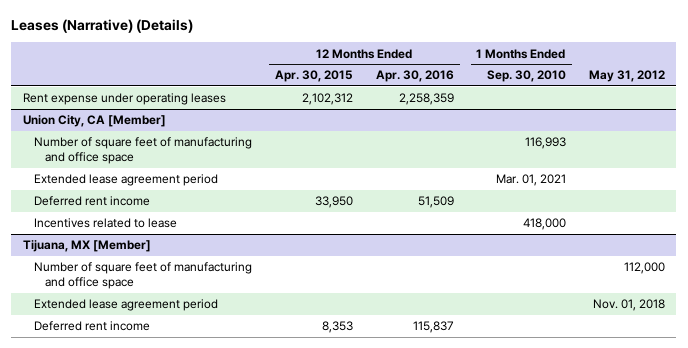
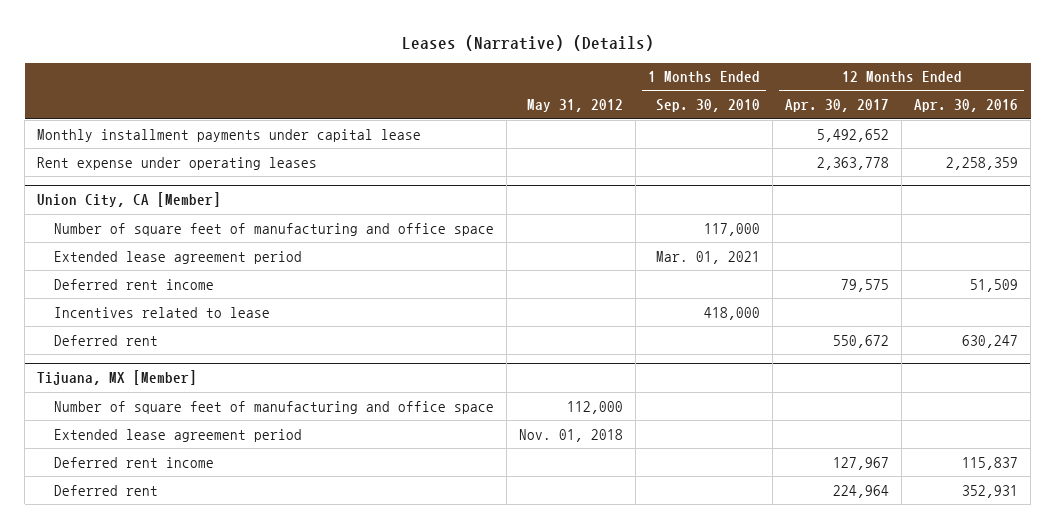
[274,70,353,83] Apr. 30, 2015 -> none
none -> [785,99,890,113] Apr. 30, 2017
none -> [37,128,422,142] Monthly installment payments under capital lease
[524,137,566,150] 116,993 -> [703,222,760,236] 117,000
none -> [53,334,158,346] Deferred rent
none -> [53,484,158,496] Deferred rent

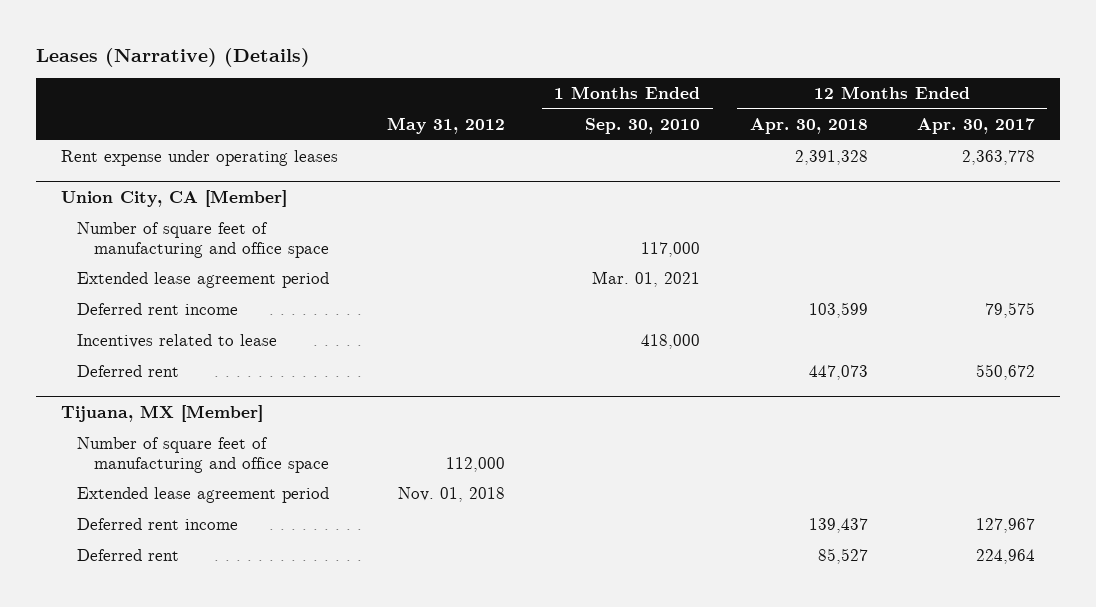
[914,99,1019,113] Apr. 30, 2016 -> none
none -> [749,117,868,134] Apr. 30, 2018
[37,128,422,142] Monthly installment payments under capital lease -> none

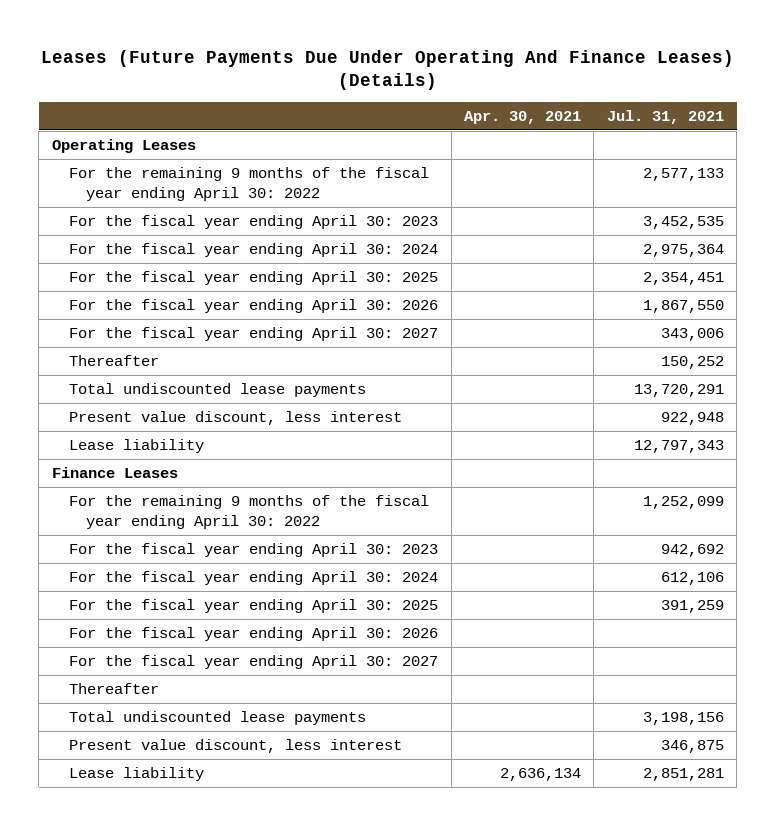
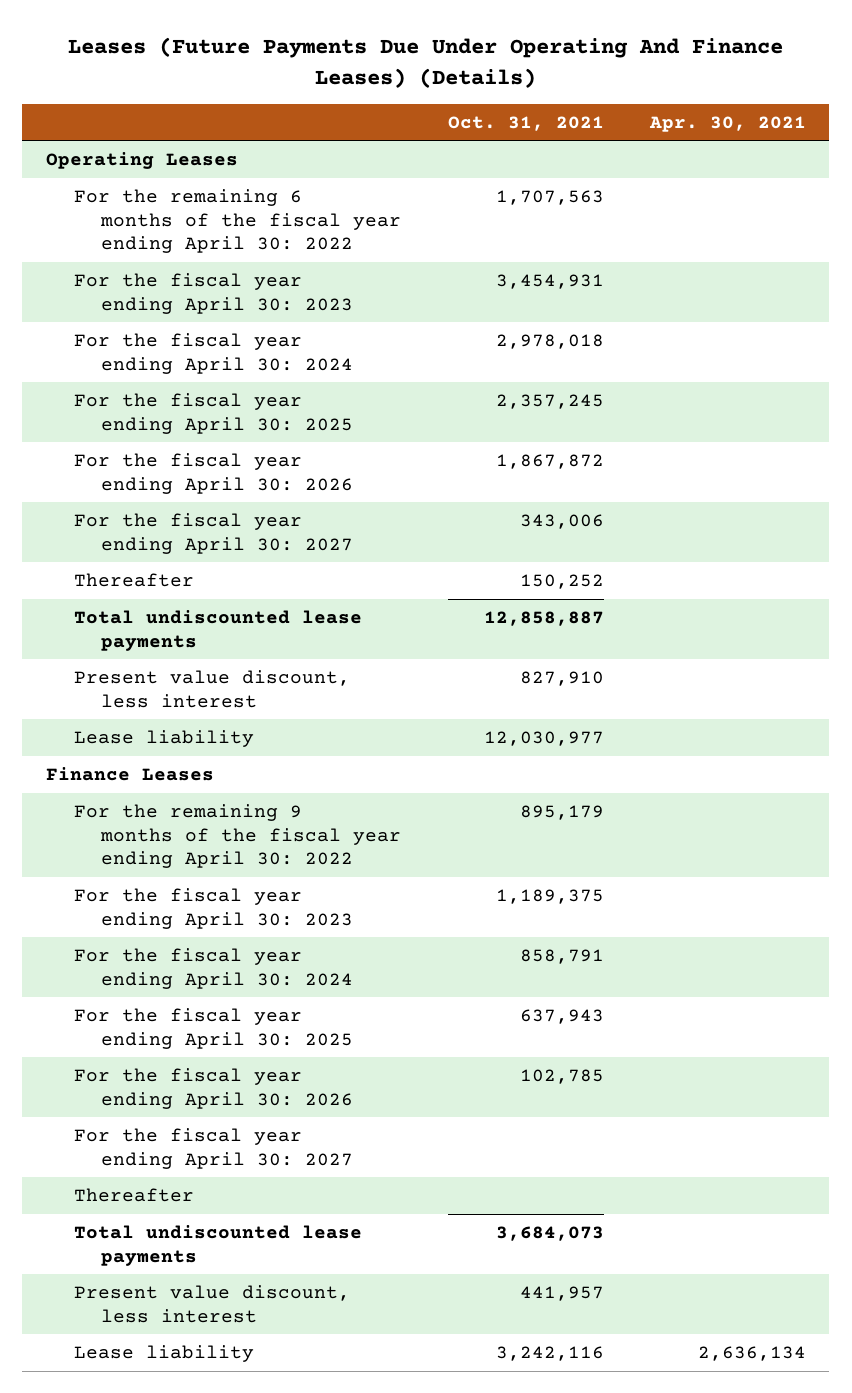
[606,109,724,124] Jul. 31, 2021 -> none
none -> [447,115,604,131] Oct. 31, 2021
[69,167,430,201] For the remaining 9 months of the fiscal year ending April 30: 2022 -> [73,189,402,254] For the remaining 6 months of the fiscal year ending April 30: 2022

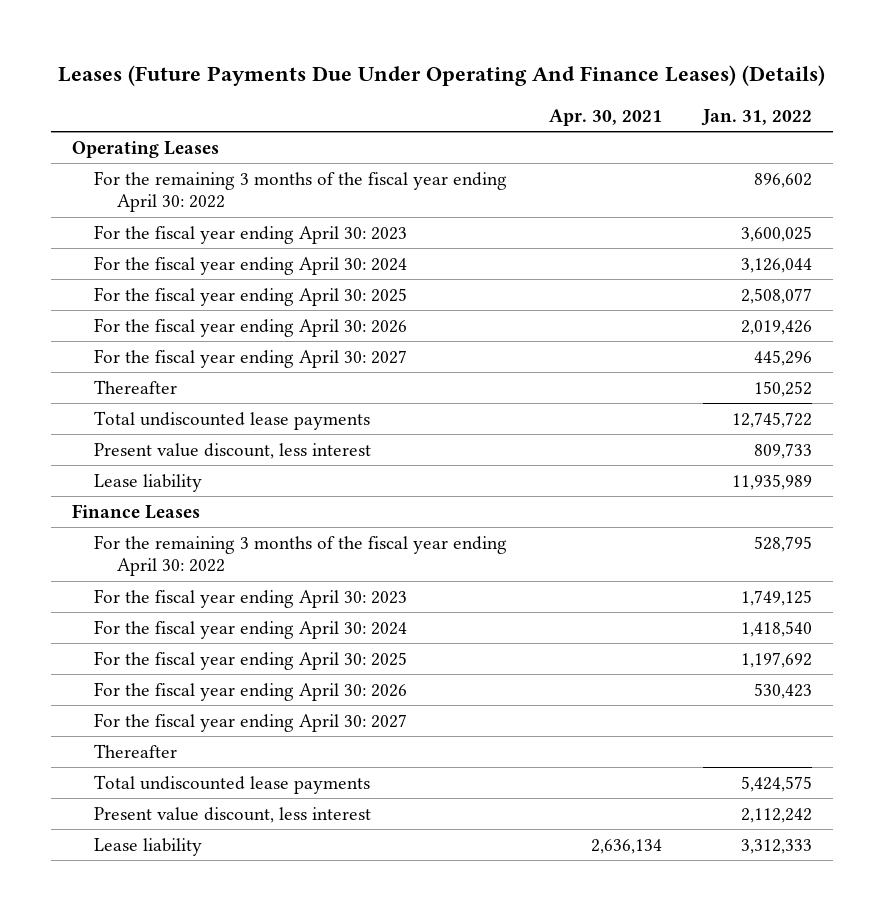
[447,115,604,131] Oct. 31, 2021 -> none
none -> [701,109,813,127] Jan. 31, 2022
[73,189,402,254] For the remaining 6 months of the fiscal year ending April 30: 2022 -> [94,170,508,213] For the remaining 3 months of the fiscal year ending April 30: 2022
[73,804,402,869] For the remaining 9 months of the fiscal year ending April 30: 2022 -> [94,534,508,577] For the remaining 3 months of the fiscal year ending April 30: 2022

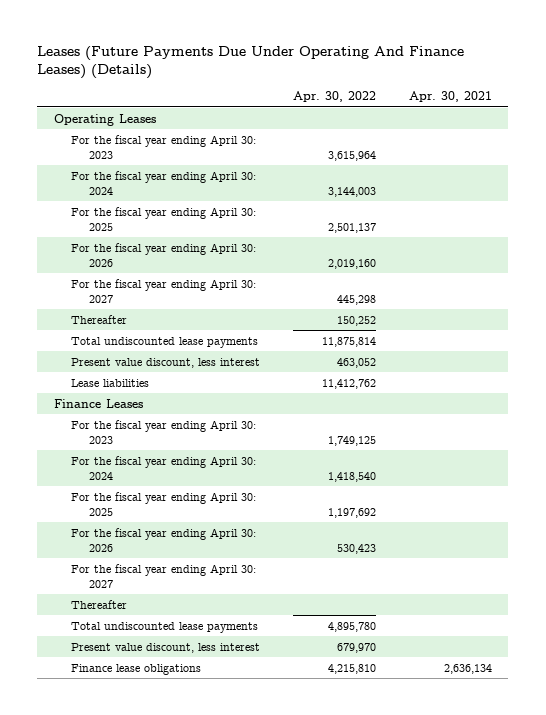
[701,109,813,127] Jan. 31, 2022 -> none
none -> [293,91,377,103] Apr. 30, 2022
[94,170,508,213] For the remaining 3 months of the fiscal year ending April 30: 2022 -> none
[94,473,203,492] Lease liability -> [71,378,150,387] Lease liabilities
[94,534,508,577] For the remaining 3 months of the fiscal year ending April 30: 2022 -> none
[94,837,203,856] Lease liability -> [71,663,202,675] Finance lease obligations

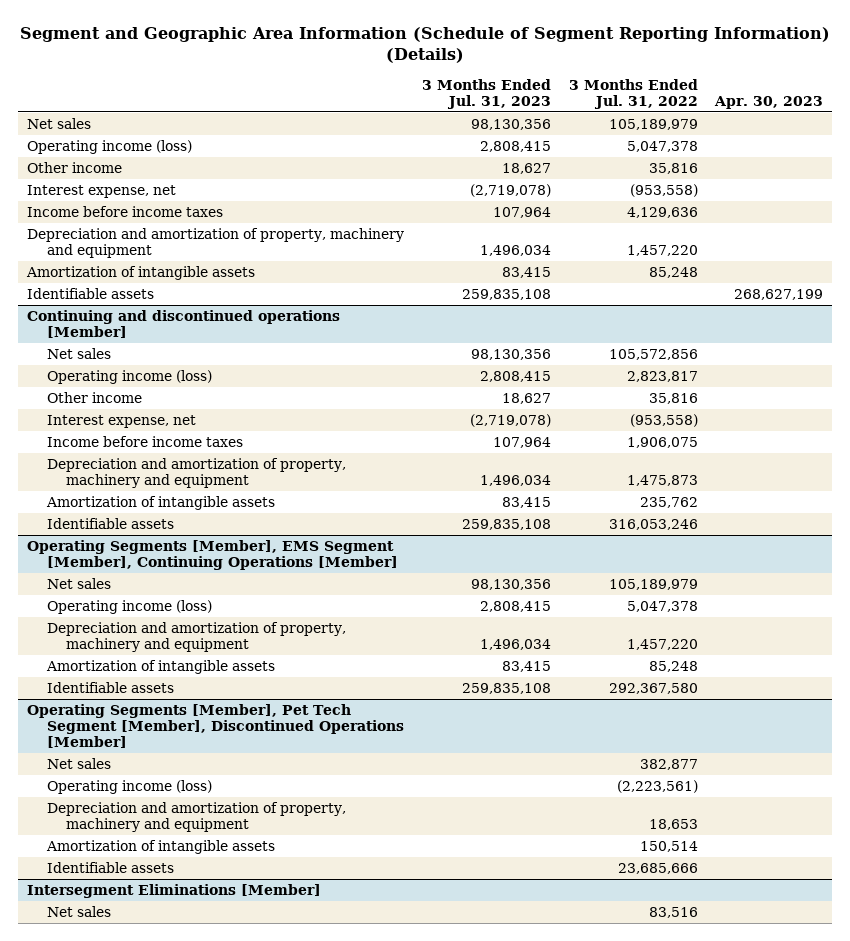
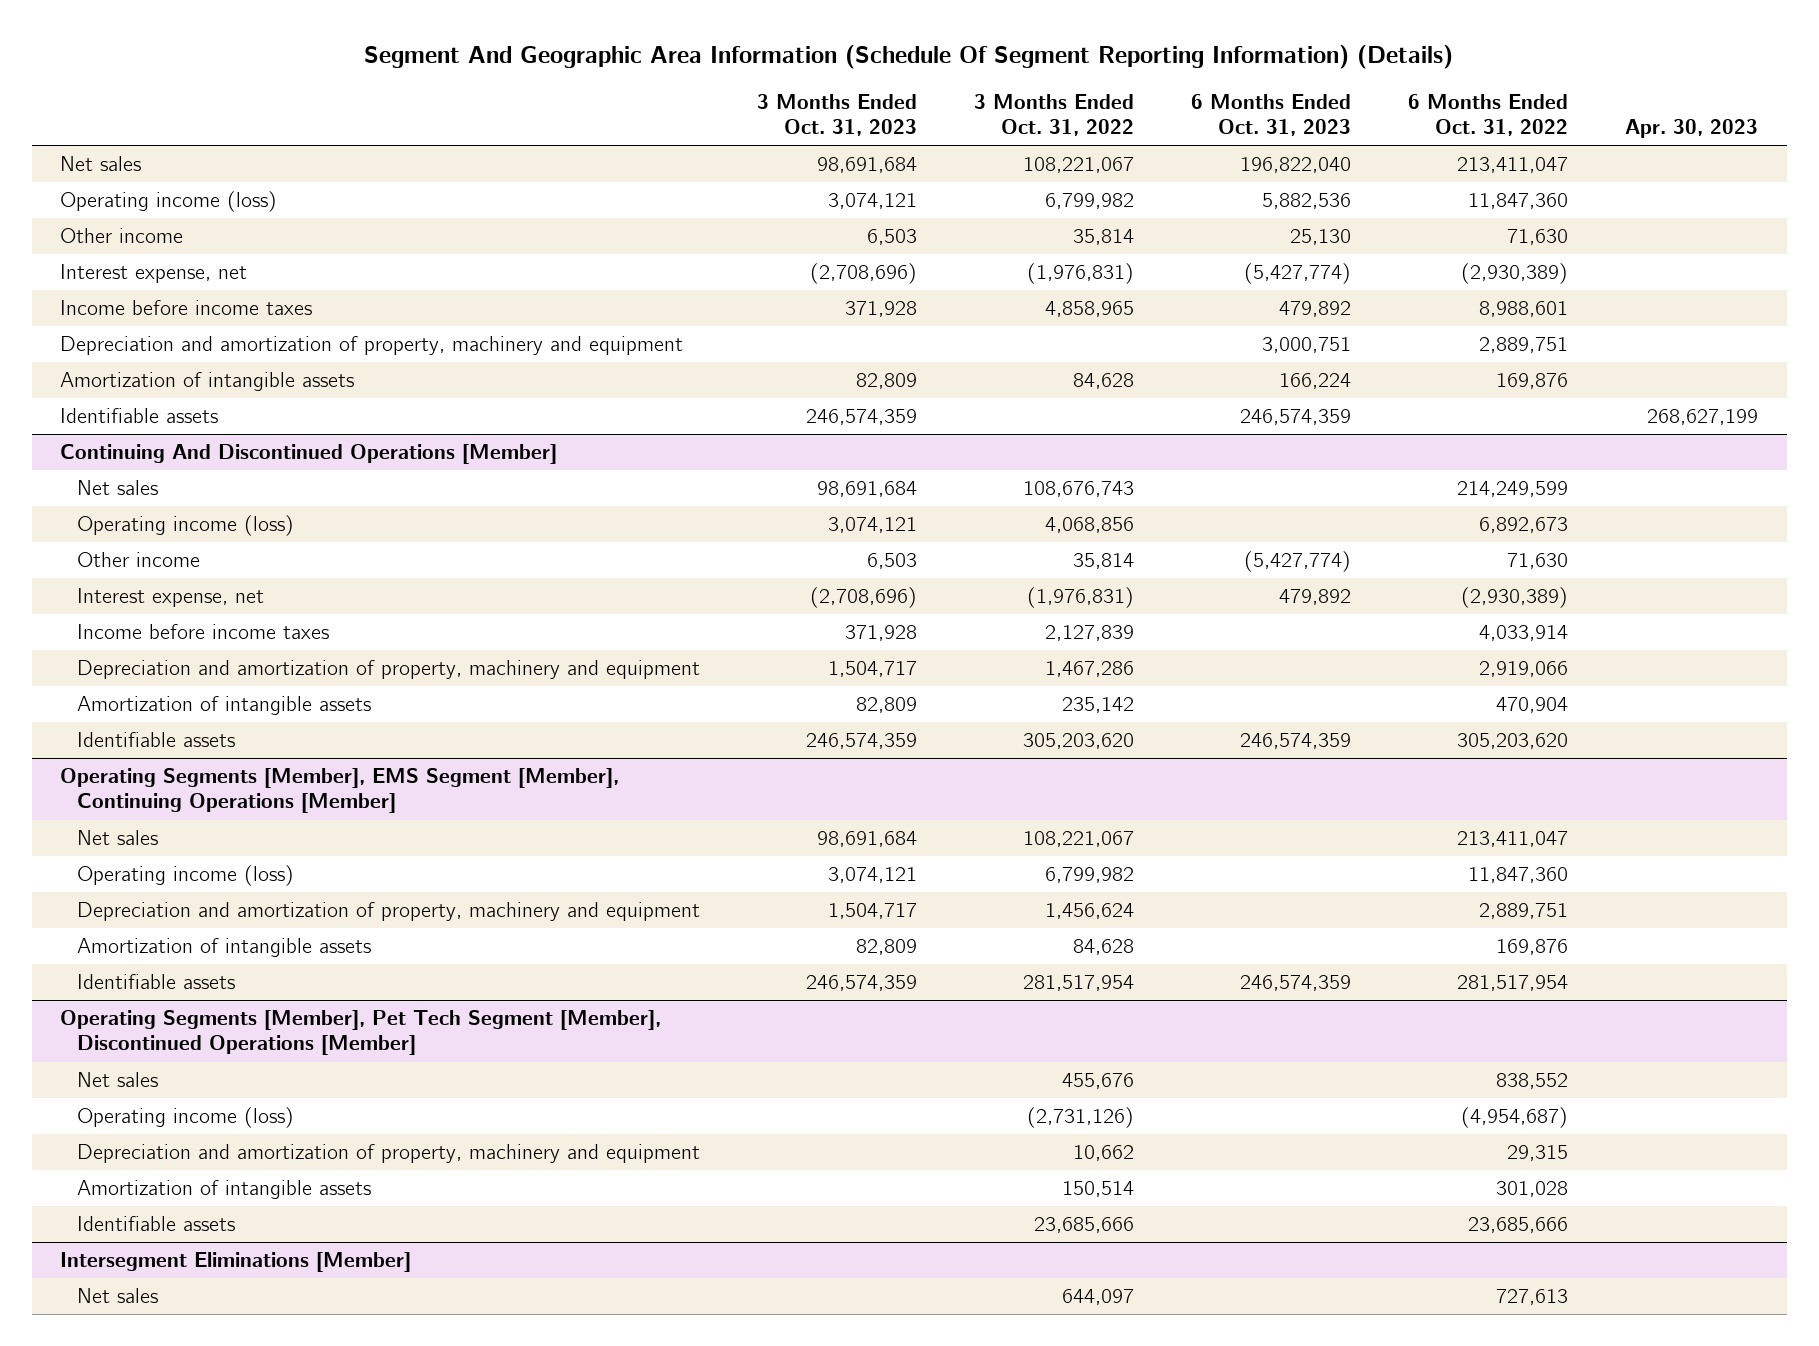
[20,27,831,64] Segment and Geographic Area Information (Schedule of Segment Reporting Information) (Details) -> [364,45,1454,70] Segment And Geographic Area Information (Schedule Of Segment Reporting Information) (Details)
[421,78,551,109] 3 Months Ended Jul. 31, 2023 -> none
[568,78,698,109] 3 Months Ended Jul. 31, 2022 -> none
none -> [757,93,918,136] 3 Months Ended Oct. 31, 2023
none -> [974,93,1135,136] 3 Months Ended Oct. 31, 2022
none -> [1191,93,1352,136] 6 Months Ended Oct. 31, 2023
none -> [1408,93,1569,136] 6 Months Ended Oct. 31, 2022
[27,310,341,338] Continuing and discontinued operations [Member] -> [60,444,558,465] Continuing And Discontinued Operations [Member]

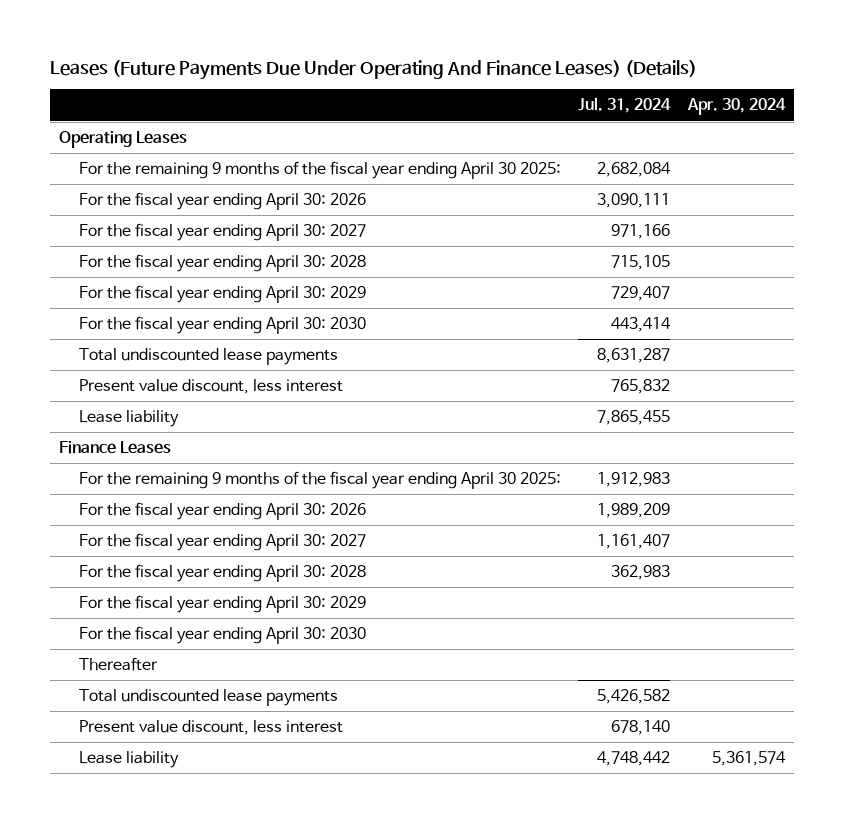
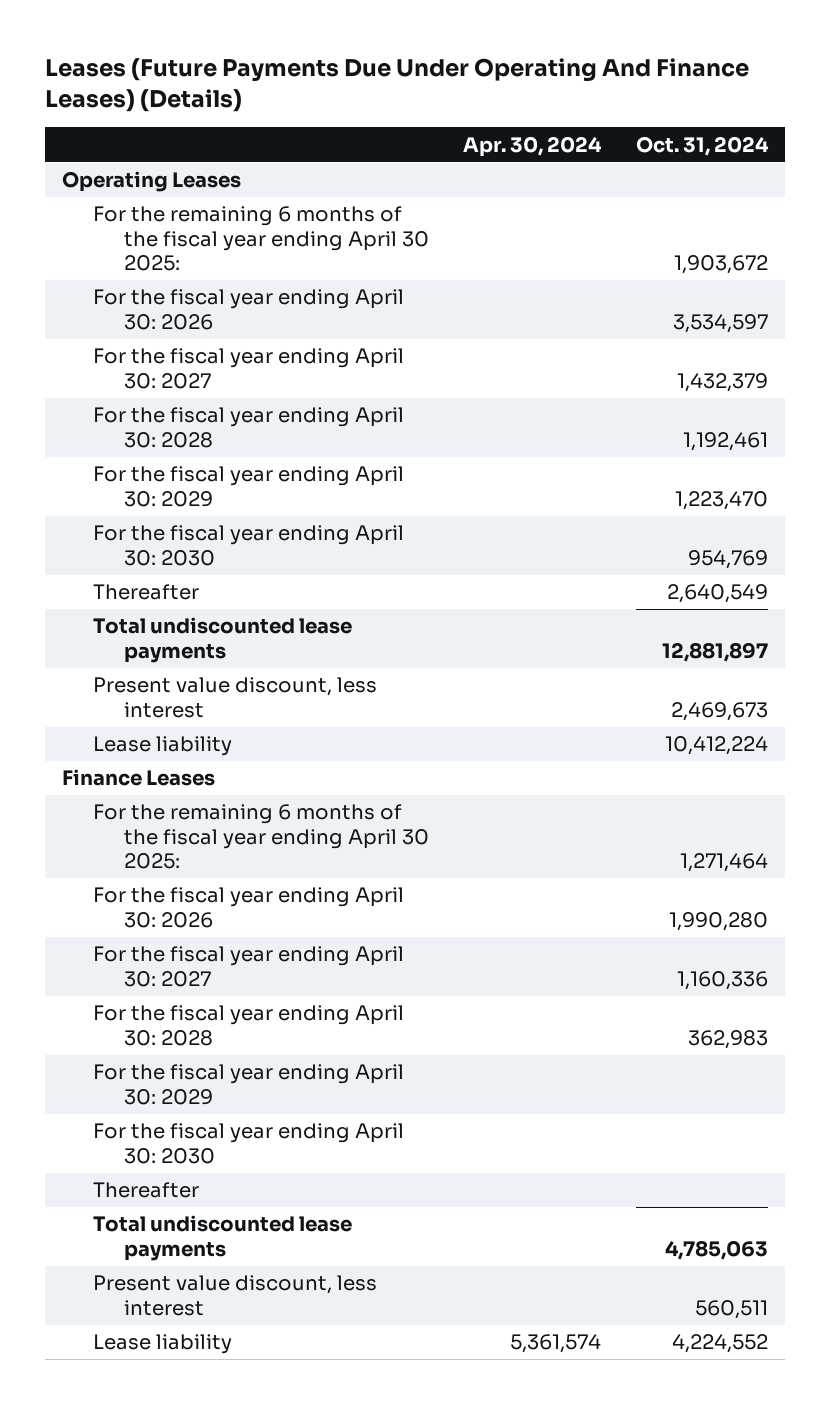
[578,97,672,114] Jul. 31, 2024 -> none
none -> [635,135,769,156] Oct. 31, 2024
[78,161,561,180] For the remaining 9 months of the fiscal year ending April 30 2025: -> [93,206,430,272] For the remaining 6 months of the fiscal year ending April 30 2025:
none -> [93,584,200,601] Thereafter
[78,471,561,490] For the remaining 9 months of the fiscal year ending April 30 2025: -> [93,804,430,870] For the remaining 6 months of the fiscal year ending April 30 2025:

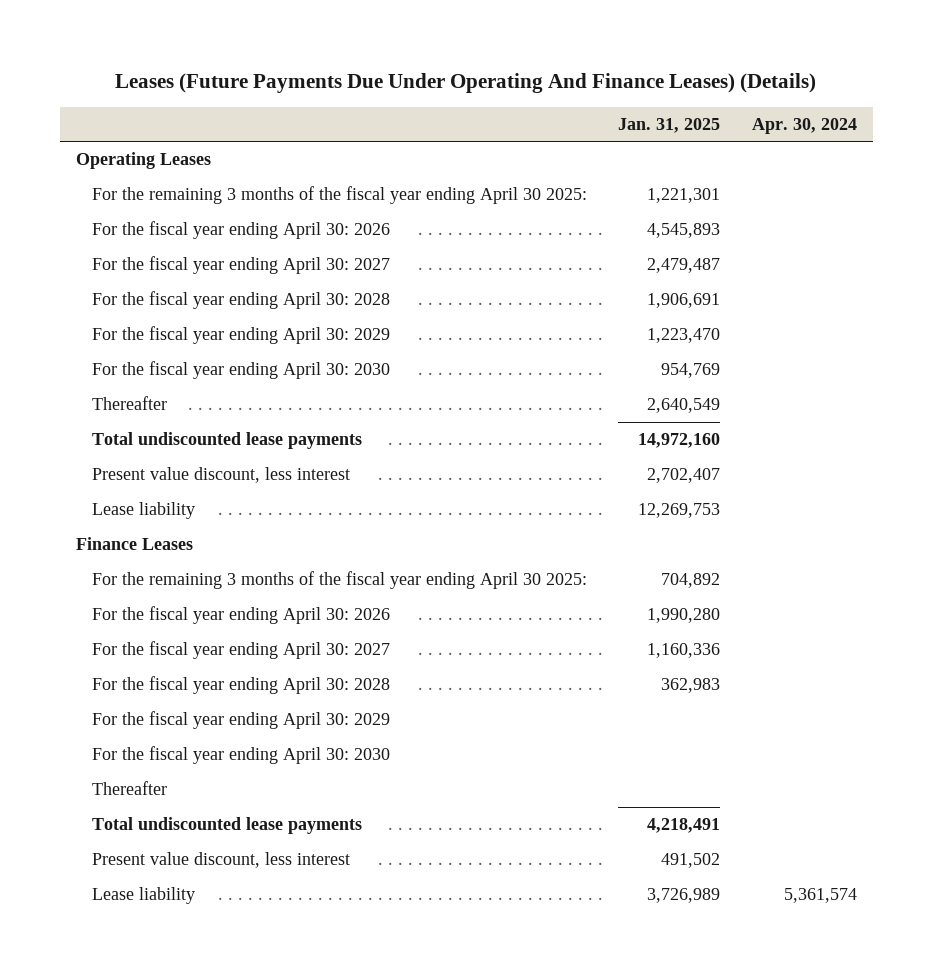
[635,135,769,156] Oct. 31, 2024 -> none
none -> [618,117,721,133] Jan. 31, 2025
[93,206,430,272] For the remaining 6 months of the fiscal year ending April 30 2025: -> [91,186,587,205] For the remaining 3 months of the fiscal year ending April 30 2025:
[93,804,430,870] For the remaining 6 months of the fiscal year ending April 30 2025: -> [91,571,587,590] For the remaining 3 months of the fiscal year ending April 30 2025:

